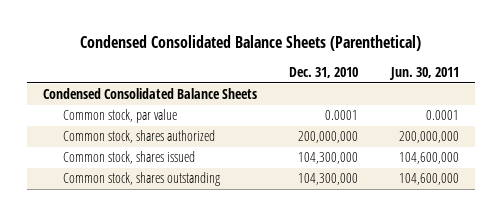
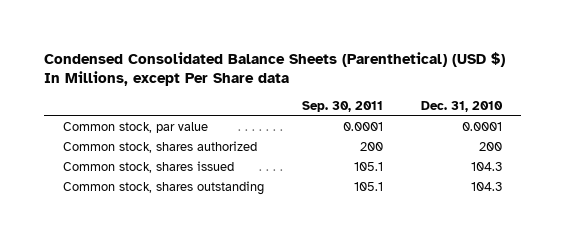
[79,35,421,52] Condensed Consolidated Balance Sheets (Parenthetical) -> [43,51,505,87] Condensed Consolidated Balance Sheets (Parenthetical) (USD $) In Millions, except Per Share data
[388,67,459,81] Jun. 30, 2011 -> none
none -> [301,101,383,113] Sep. 30, 2011
[43,88,258,100] Condensed Consolidated Balance Sheets -> none
[298,131,359,144] 200,000,000 -> [478,142,502,152] 200
[298,152,359,165] 104,300,000 -> [470,162,502,172] 104.3
[298,173,359,186] 104,300,000 -> [470,182,502,192] 104.3

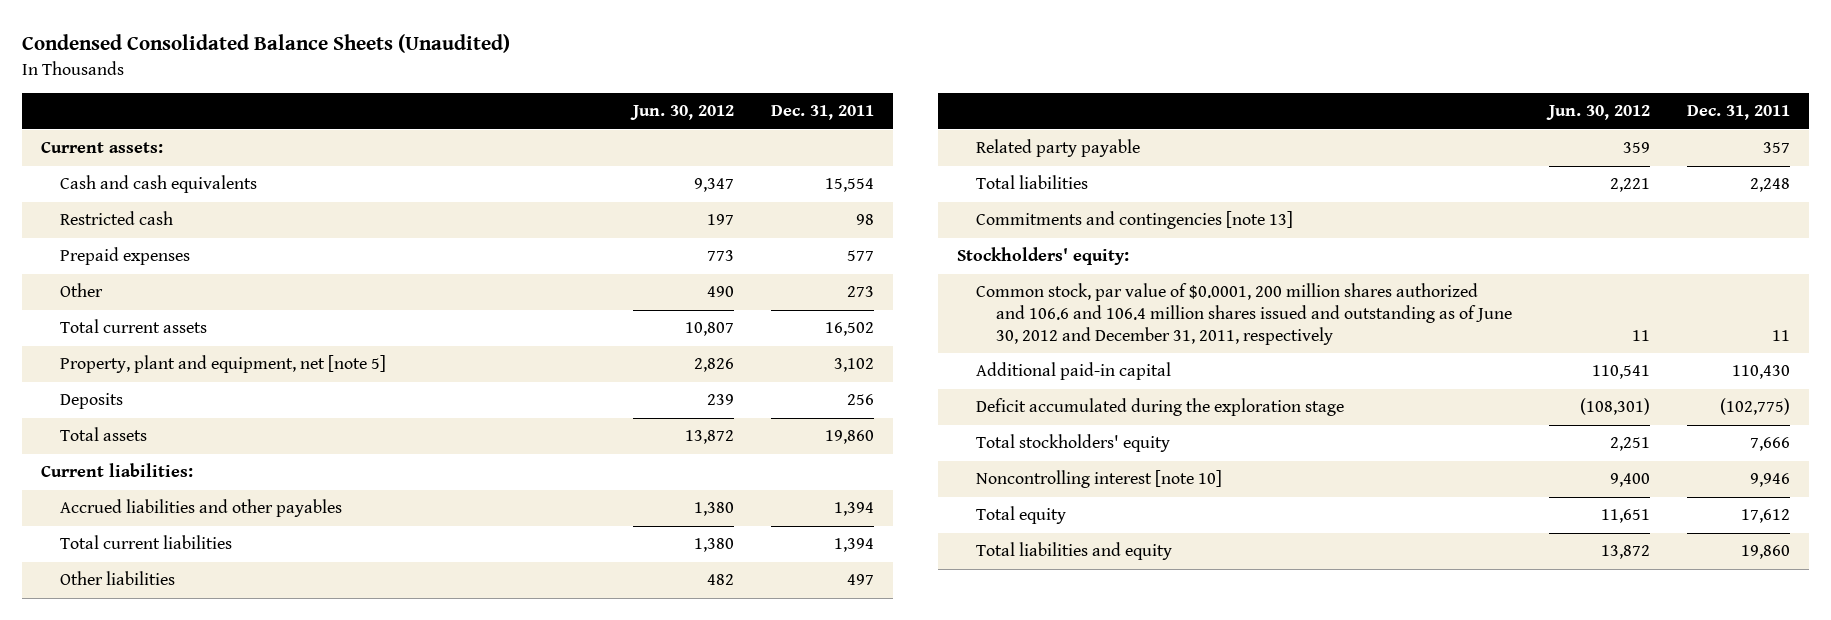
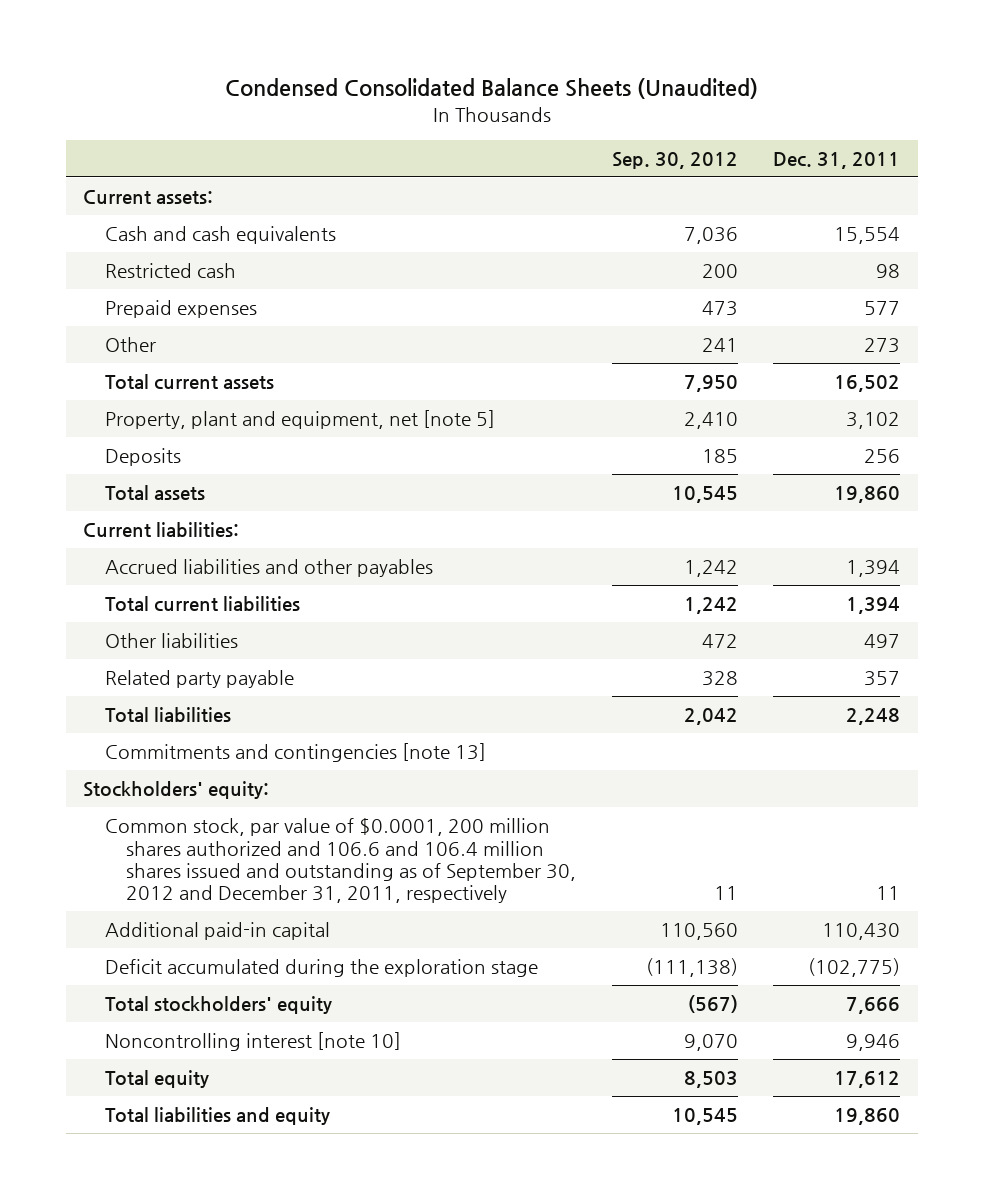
[630,105,735,121] Jun. 30, 2012 -> none
none -> [611,151,738,169] Sep. 30, 2012
[976,283,1512,345] Common stock, par value of $0.0001, 200 million shares authorized and 106.6 and 106.4 million shares issued and outstanding as of June 30, 2012 and December 31, 2011, respectively -> [104,818,577,904] Common stock, par value of $0.0001, 200 million shares authorized and 106.6 and 106.4 million shares issued and outstanding as of September 30, 2012 and December 31, 2011, respectively

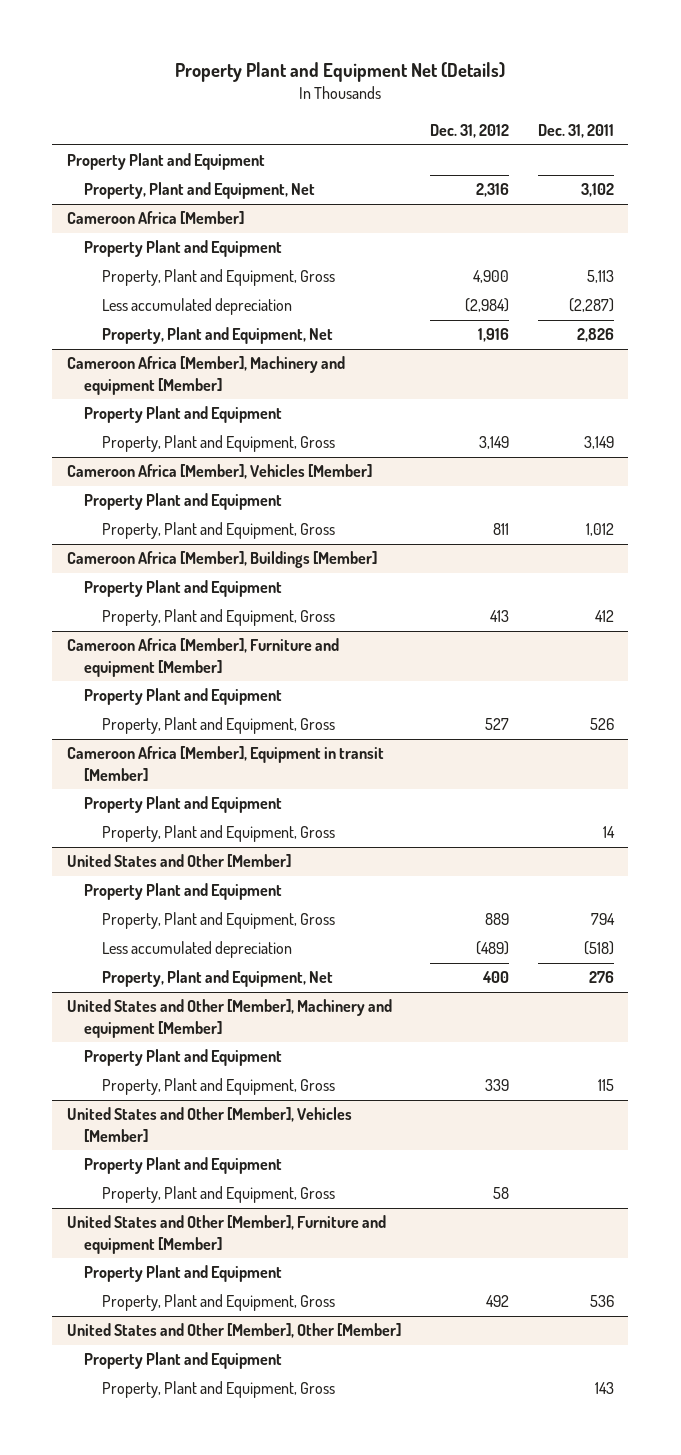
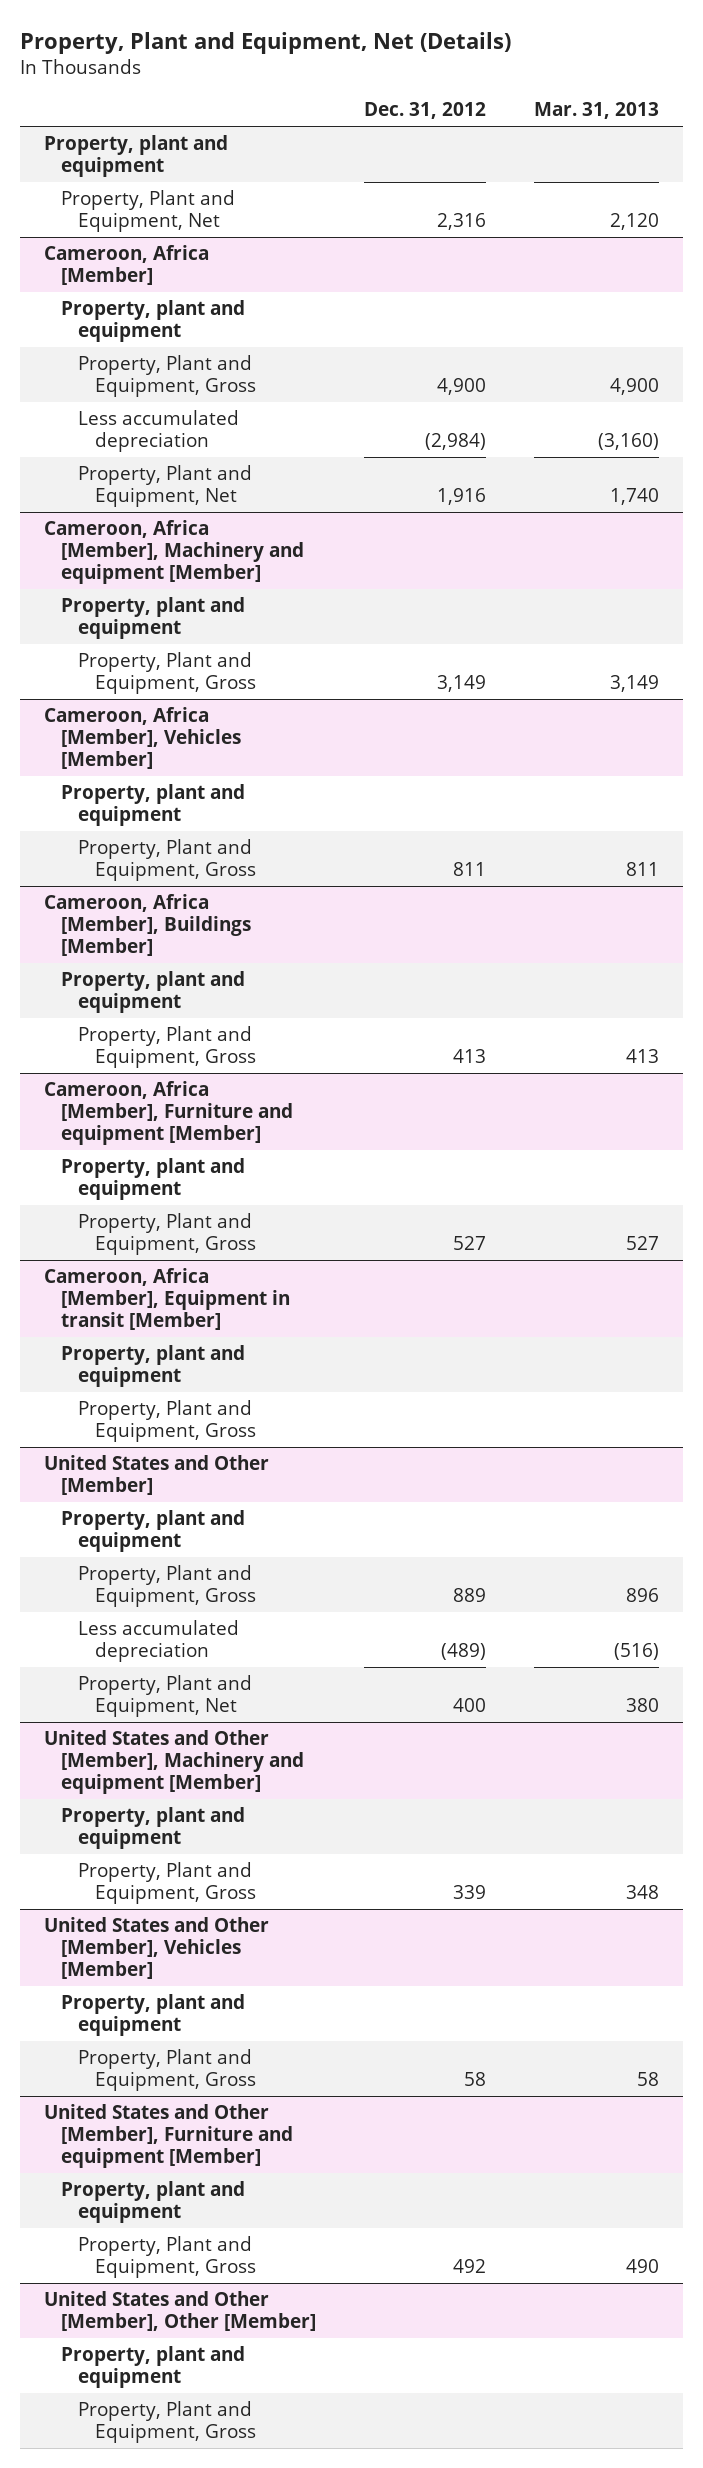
[175,62,506,83] Property Plant and Equipment Net (Details) -> [20,32,512,55] Property, Plant and Equipment, Net (Details)
[537,123,614,138] Dec. 31, 2011 -> none
none -> [534,102,660,120] Mar. 31, 2013
[66,153,265,171] Property Plant and Equipment -> [44,135,229,178] Property, plant and equipment
[66,211,244,225] Cameroon Africa [Member] -> [44,245,210,286] Cameroon, Africa [Member]
[84,240,283,258] Property Plant and Equipment -> [61,300,246,343] Property, plant and equipment
[66,356,345,395] Cameroon Africa [Member], Machinery and equipment [Member] -> [44,520,305,585] Cameroon, Africa [Member], Machinery and equipment [Member]
[84,406,283,424] Property Plant and Equipment -> [61,597,246,640] Property, plant and equipment
[66,464,372,480] Cameroon Africa [Member], Vehicles [Member] -> [44,707,242,770] Cameroon, Africa [Member], Vehicles [Member]
[84,493,283,511] Property Plant and Equipment -> [61,784,246,827] Property, plant and equipment
[66,551,377,569] Cameroon Africa [Member], Buildings [Member] -> [44,894,252,957] Cameroon, Africa [Member], Buildings [Member]
[84,580,283,598] Property Plant and Equipment -> [61,971,246,1014] Property, plant and equipment
[66,638,339,677] Cameroon Africa [Member], Furniture and equipment [Member] -> [44,1081,294,1146] Cameroon, Africa [Member], Furniture and equipment [Member]
[84,688,283,706] Property Plant and Equipment -> [61,1158,246,1201] Property, plant and equipment
[66,746,384,781] Cameroon Africa [Member], Equipment in transit [Member] -> [44,1268,291,1331] Cameroon, Africa [Member], Equipment in transit [Member]
[84,796,283,814] Property Plant and Equipment -> [61,1345,246,1388] Property, plant and equipment
[84,883,283,901] Property Plant and Equipment -> [61,1510,246,1553] Property, plant and equipment
[84,1049,283,1067] Property Plant and Equipment -> [61,1807,246,1850] Property, plant and equipment
[84,1157,283,1175] Property Plant and Equipment -> [61,1994,246,2037] Property, plant and equipment
[84,1265,283,1283] Property Plant and Equipment -> [61,2181,246,2224] Property, plant and equipment
[84,1352,283,1370] Property Plant and Equipment -> [61,2346,246,2389] Property, plant and equipment

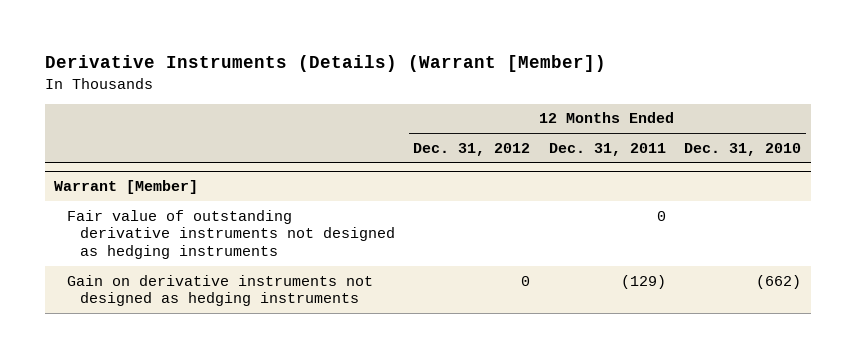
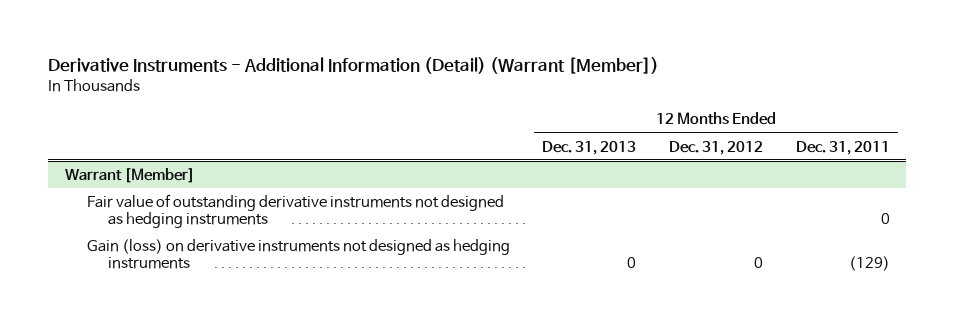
[45,55,607,73] Derivative Instruments (Details) (Warrant [Member]) -> [48,57,660,75] Derivative Instruments - Additional Information (Detail) (Warrant [Member])
[684,142,802,156] Dec. 31, 2010 -> none
none -> [542,140,637,155] Dec. 31, 2013
[67,274,374,307] Gain on derivative instruments not designed as hedging instruments -> [86,238,510,269] Gain (loss) on derivative instruments not designed as hedging instruments

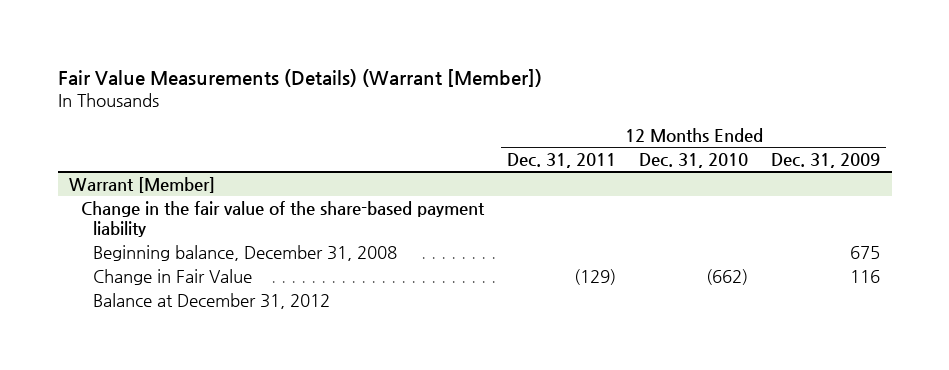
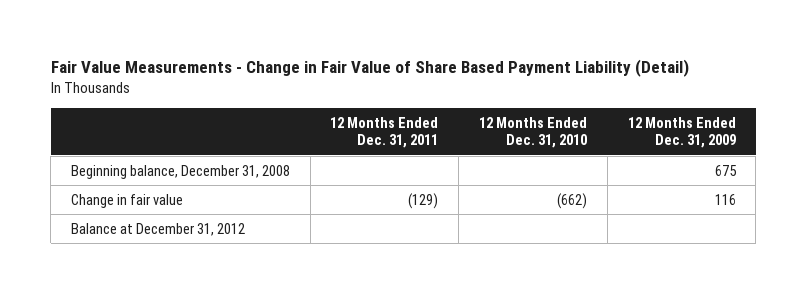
[57,68,542,87] Fair Value Measurements (Details) (Warrant [Member]) -> [50,59,689,78] Fair Value Measurements - Change in Fair Value of Share Based Payment Liability (Detail)
[69,176,216,193] Warrant [Member] -> none
[81,200,486,237] Change in the fair value of the share-based payment liability -> none
[93,268,253,285] Change in Fair Value -> [70,193,183,208] Change in fair value

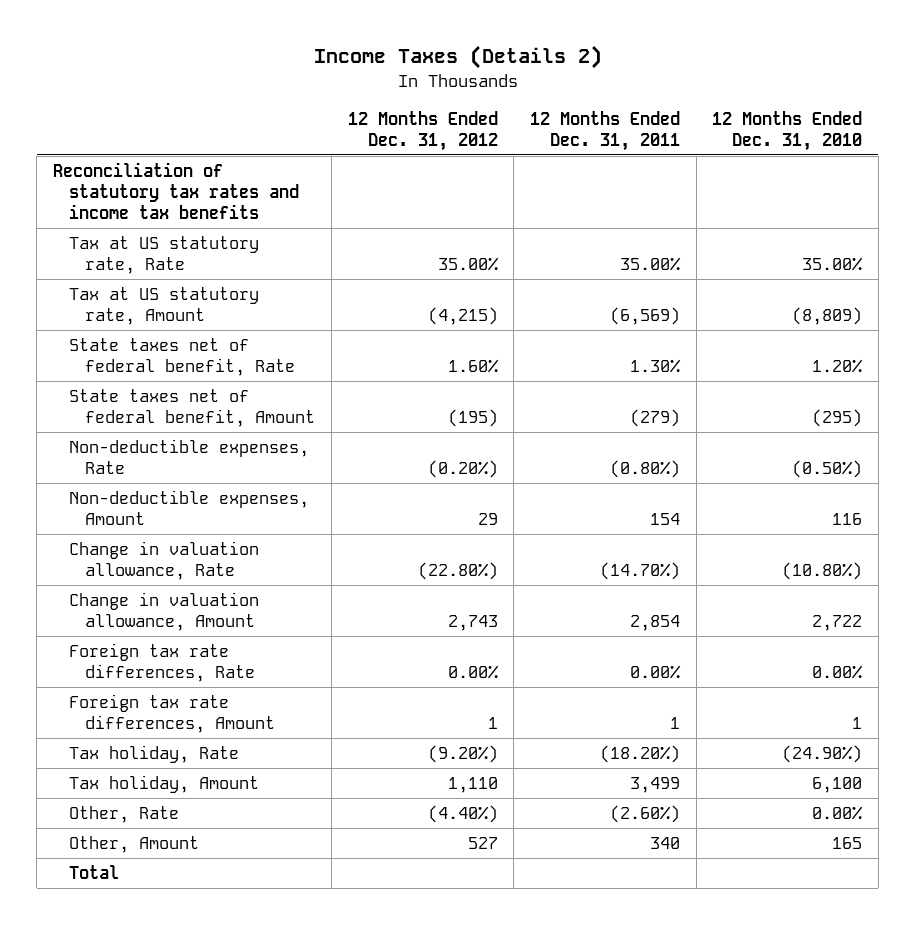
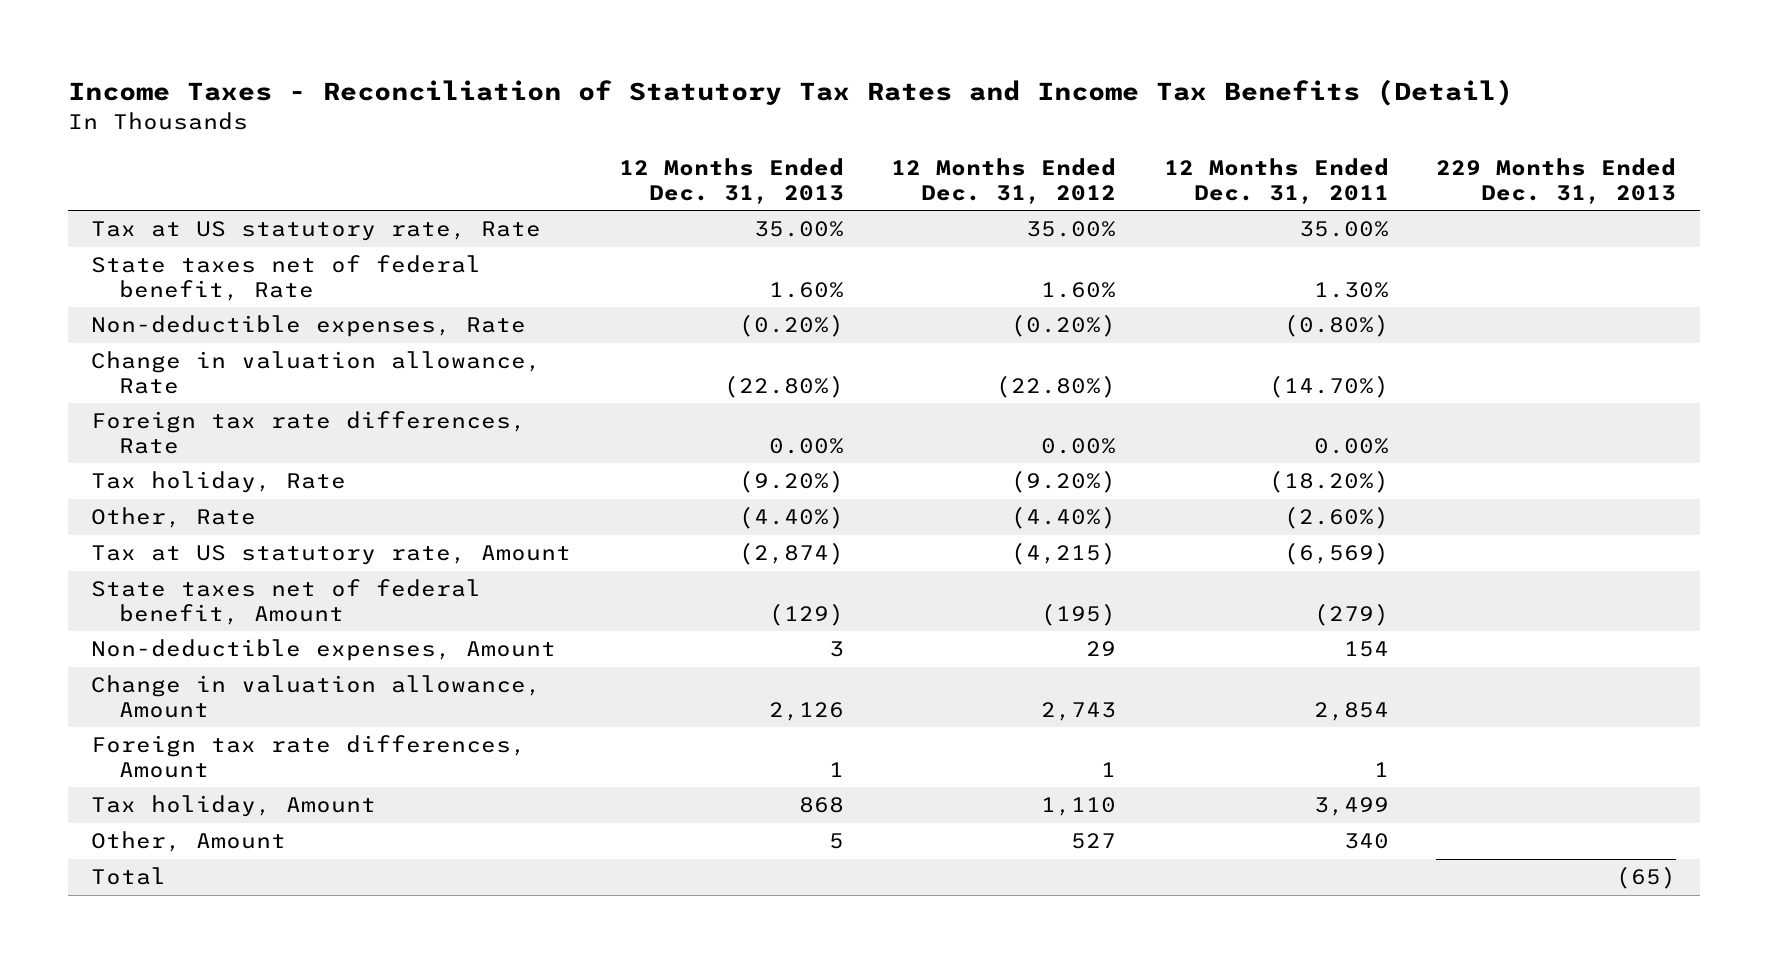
[313,45,602,70] Income Taxes (Details 2) -> [67,79,1513,107] Income Taxes - Reconciliation of Statutory Tax Rates and Income Tax Benefits (Detail)
[712,110,863,151] 12 Months Ended Dec. 31, 2010 -> none
none -> [618,158,844,204] 12 Months Ended Dec. 31, 2013
none -> [1435,158,1676,204] 229 Months Ended Dec. 31, 2013
[52,162,300,220] Reconciliation of statutory tax rates and income tax benefits -> none
[69,287,260,326] Tax at US statutory rate, Amount -> [91,545,572,566] Tax at US statutory rate, Amount
[69,389,316,428] State taxes net of federal benefit, Amount -> [91,579,482,625] State taxes net of federal benefit, Amount
[69,490,310,526] Non-deductible expenses, Amount -> [91,639,557,662] Non-deductible expenses, Amount
[69,592,260,632] Change in valuation allowance, Amount -> [91,675,542,718] Change in valuation allowance, Amount
[69,694,276,734] Foreign tax rate differences, Amount -> [91,735,527,778] Foreign tax rate differences, Amount
[69,775,260,794] Tax holiday, Amount -> [91,795,377,818] Tax holiday, Amount

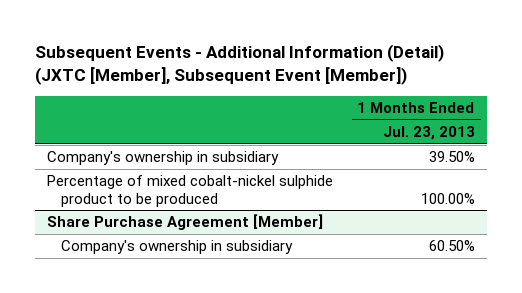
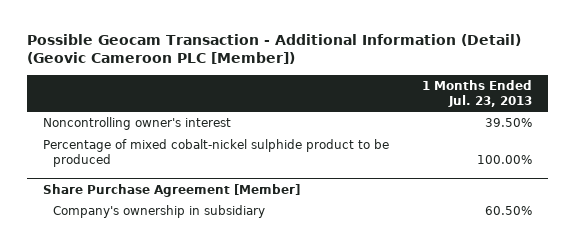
[34,44,444,86] Subsequent Events - Additional Information (Detail) (JXTC [Member], Subsequent Event [Member]) -> [26,33,521,65] Possible Geocam Transaction - Additional Information (Detail) (Geovic Cameroon PLC [Member])
[47,151,280,166] Company's ownership in subsidiary -> [43,117,232,131] Noncontrolling owner's interest

